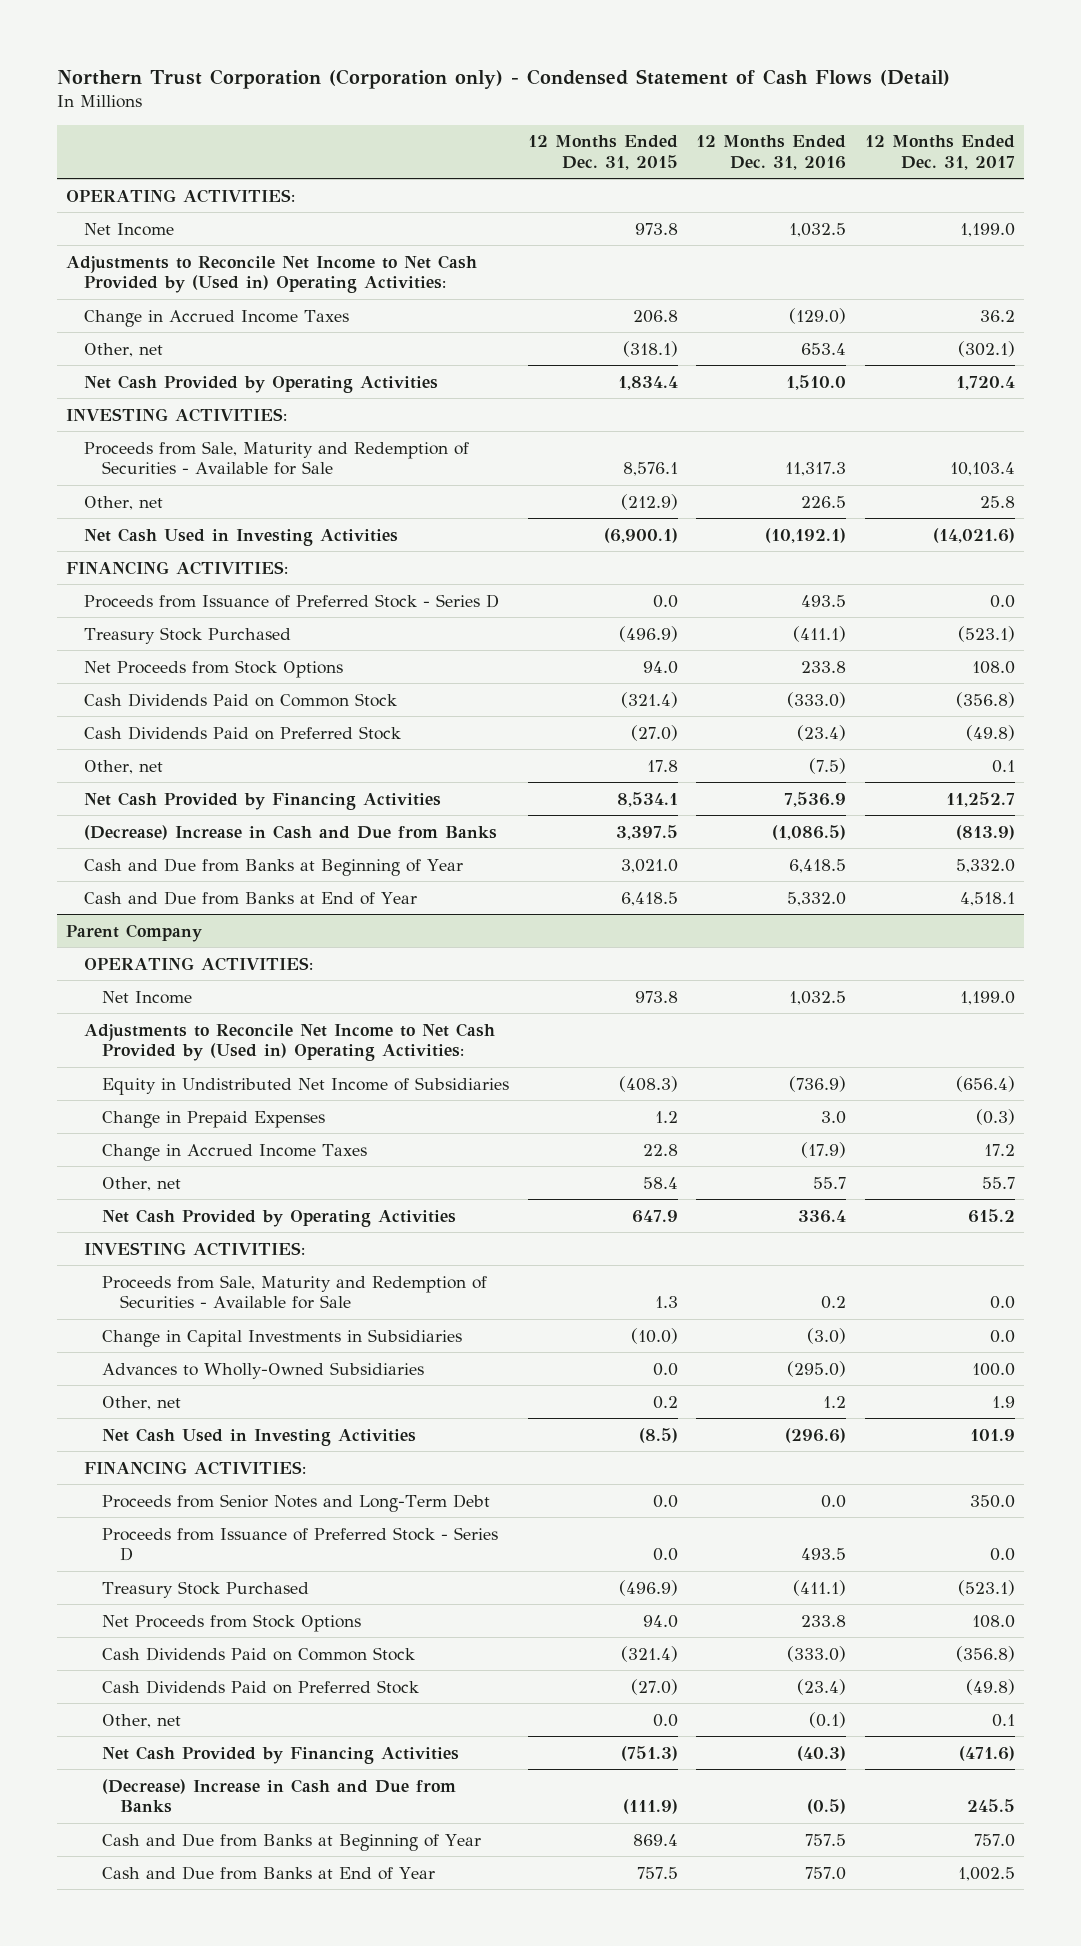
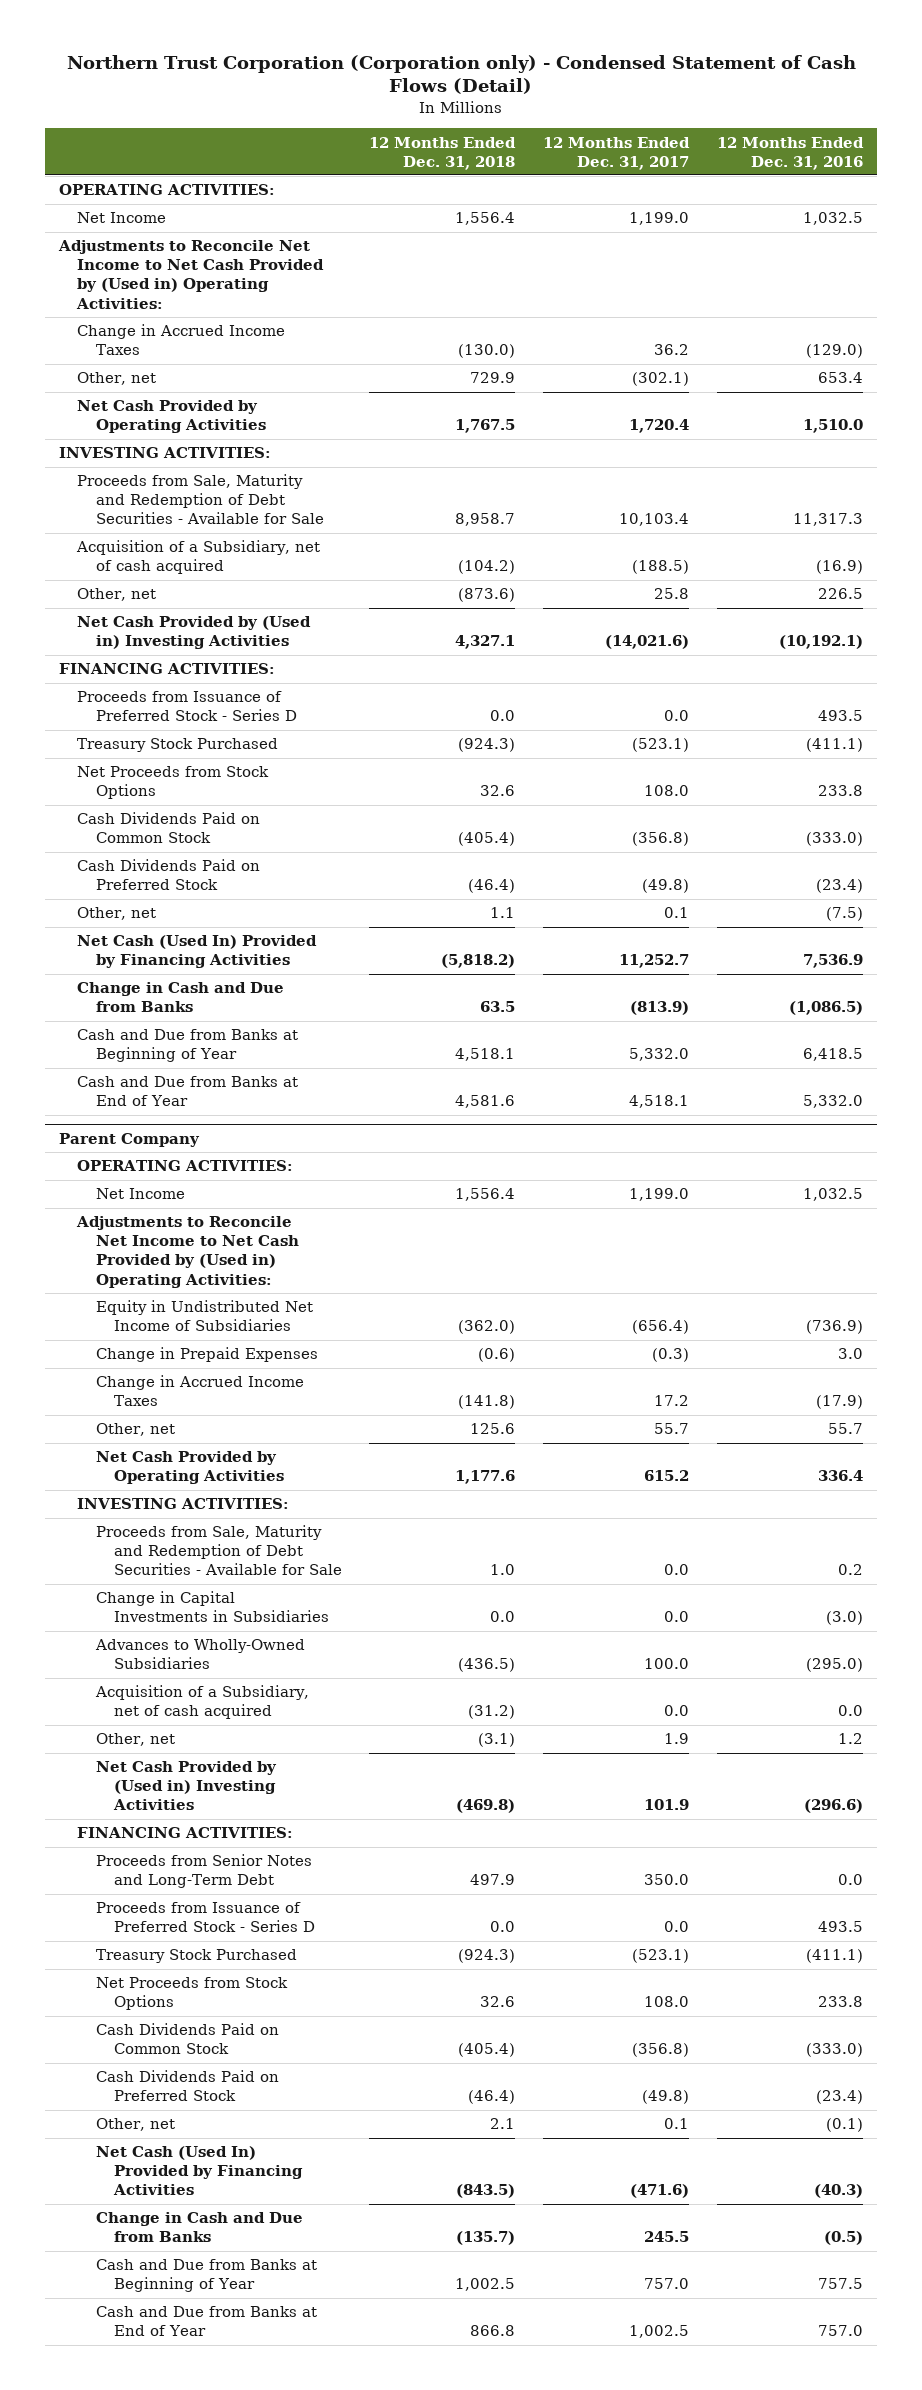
[527,135,678,170] 12 Months Ended Dec. 31, 2015 -> none
none -> [369,136,517,170] 12 Months Ended Dec. 31, 2018
[84,440,470,476] Proceeds from Sale, Maturity and Redemption of Securities - Available for Sale -> [77,474,324,525] Proceeds from Sale, Maturity and Redemption of Debt Securities - Available for Sale
none -> [76,540,321,575] Acquisition of a Subsidiary, net of cash acquired
[84,527,399,546] Net Cash Used in Investing Activities -> [77,616,312,650] Net Cash Provided by (Used in) Investing Activities
[84,791,442,810] Net Cash Provided by Financing Activities -> [77,935,318,969] Net Cash (Used In) Provided by Financing Activities
[84,824,498,840] (Decrease) Increase in Cash and Due from Banks -> [77,982,285,1013] Change in Cash and Due from Banks
[102,1274,488,1310] Proceeds from Sale, Maturity and Redemption of Securities - Available for Sale -> [95,1525,342,1576] Proceeds from Sale, Maturity and Redemption of Debt Securities - Available for Sale
none -> [94,1685,309,1720] Acquisition of a Subsidiary, net of cash acquired
[102,1427,417,1446] Net Cash Used in Investing Activities -> [95,1761,277,1811] Net Cash Provided by (Used in) Investing Activities
[102,1745,460,1764] Net Cash Provided by Financing Activities -> [95,2146,303,2196] Net Cash (Used In) Provided by Financing Activities
[102,1778,457,1814] (Decrease) Increase in Cash and Due from Banks -> [95,2212,303,2243] Change in Cash and Due from Banks

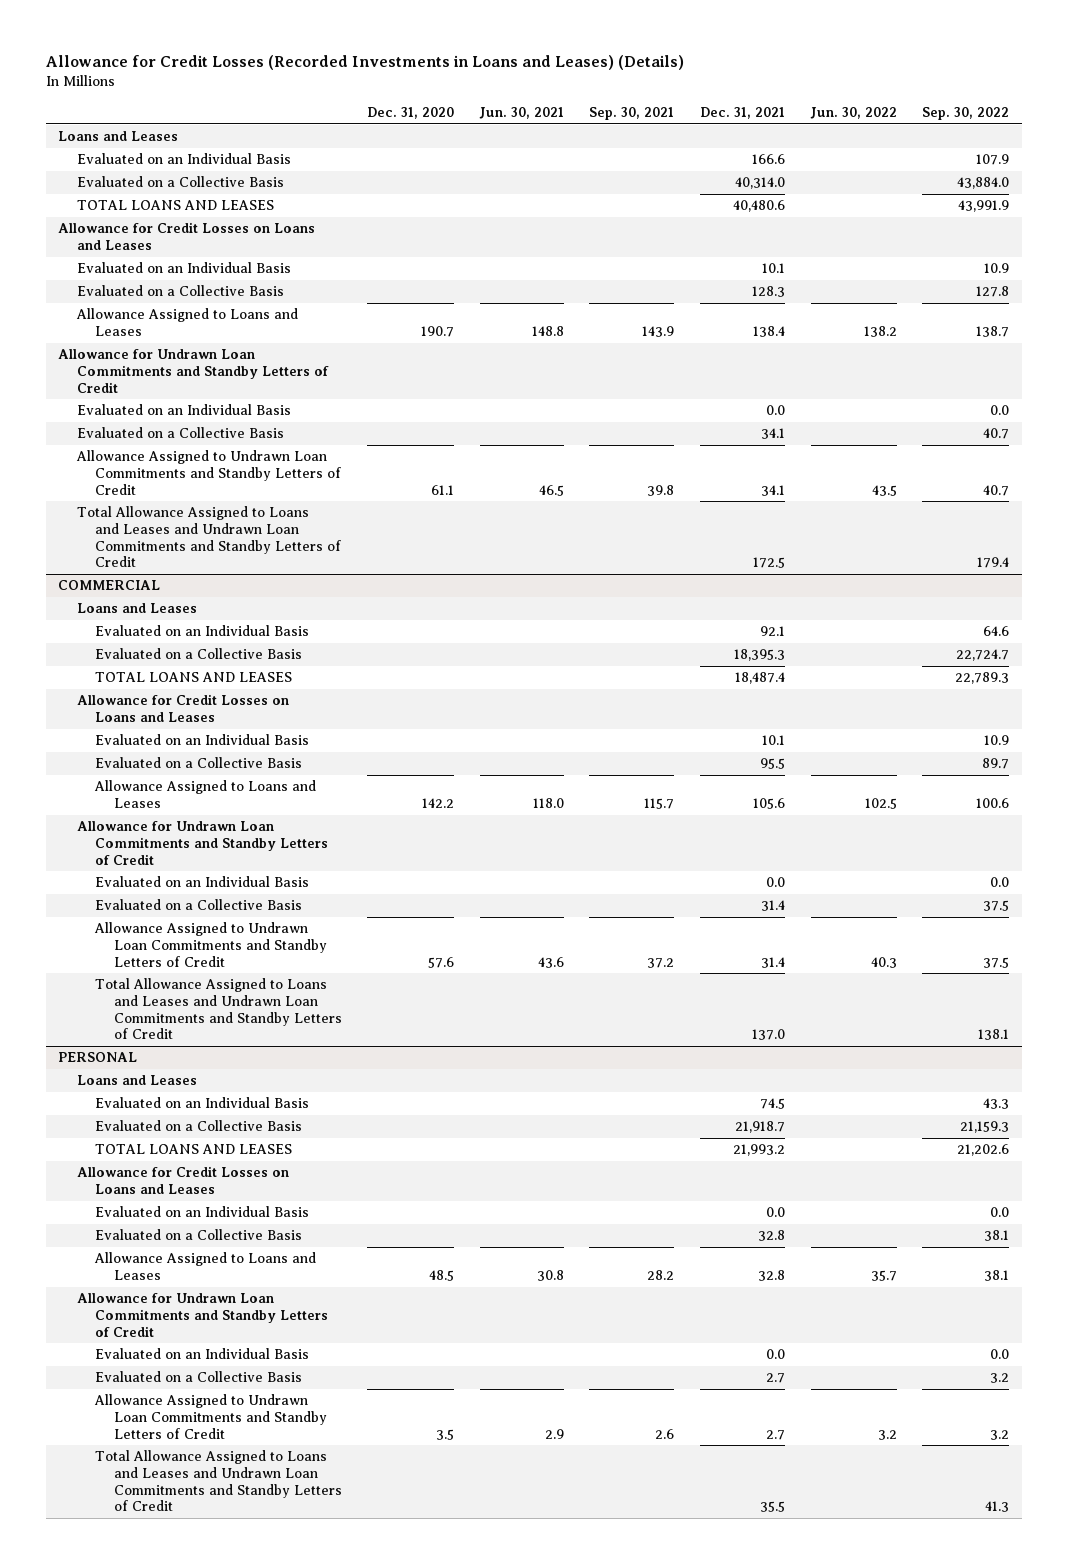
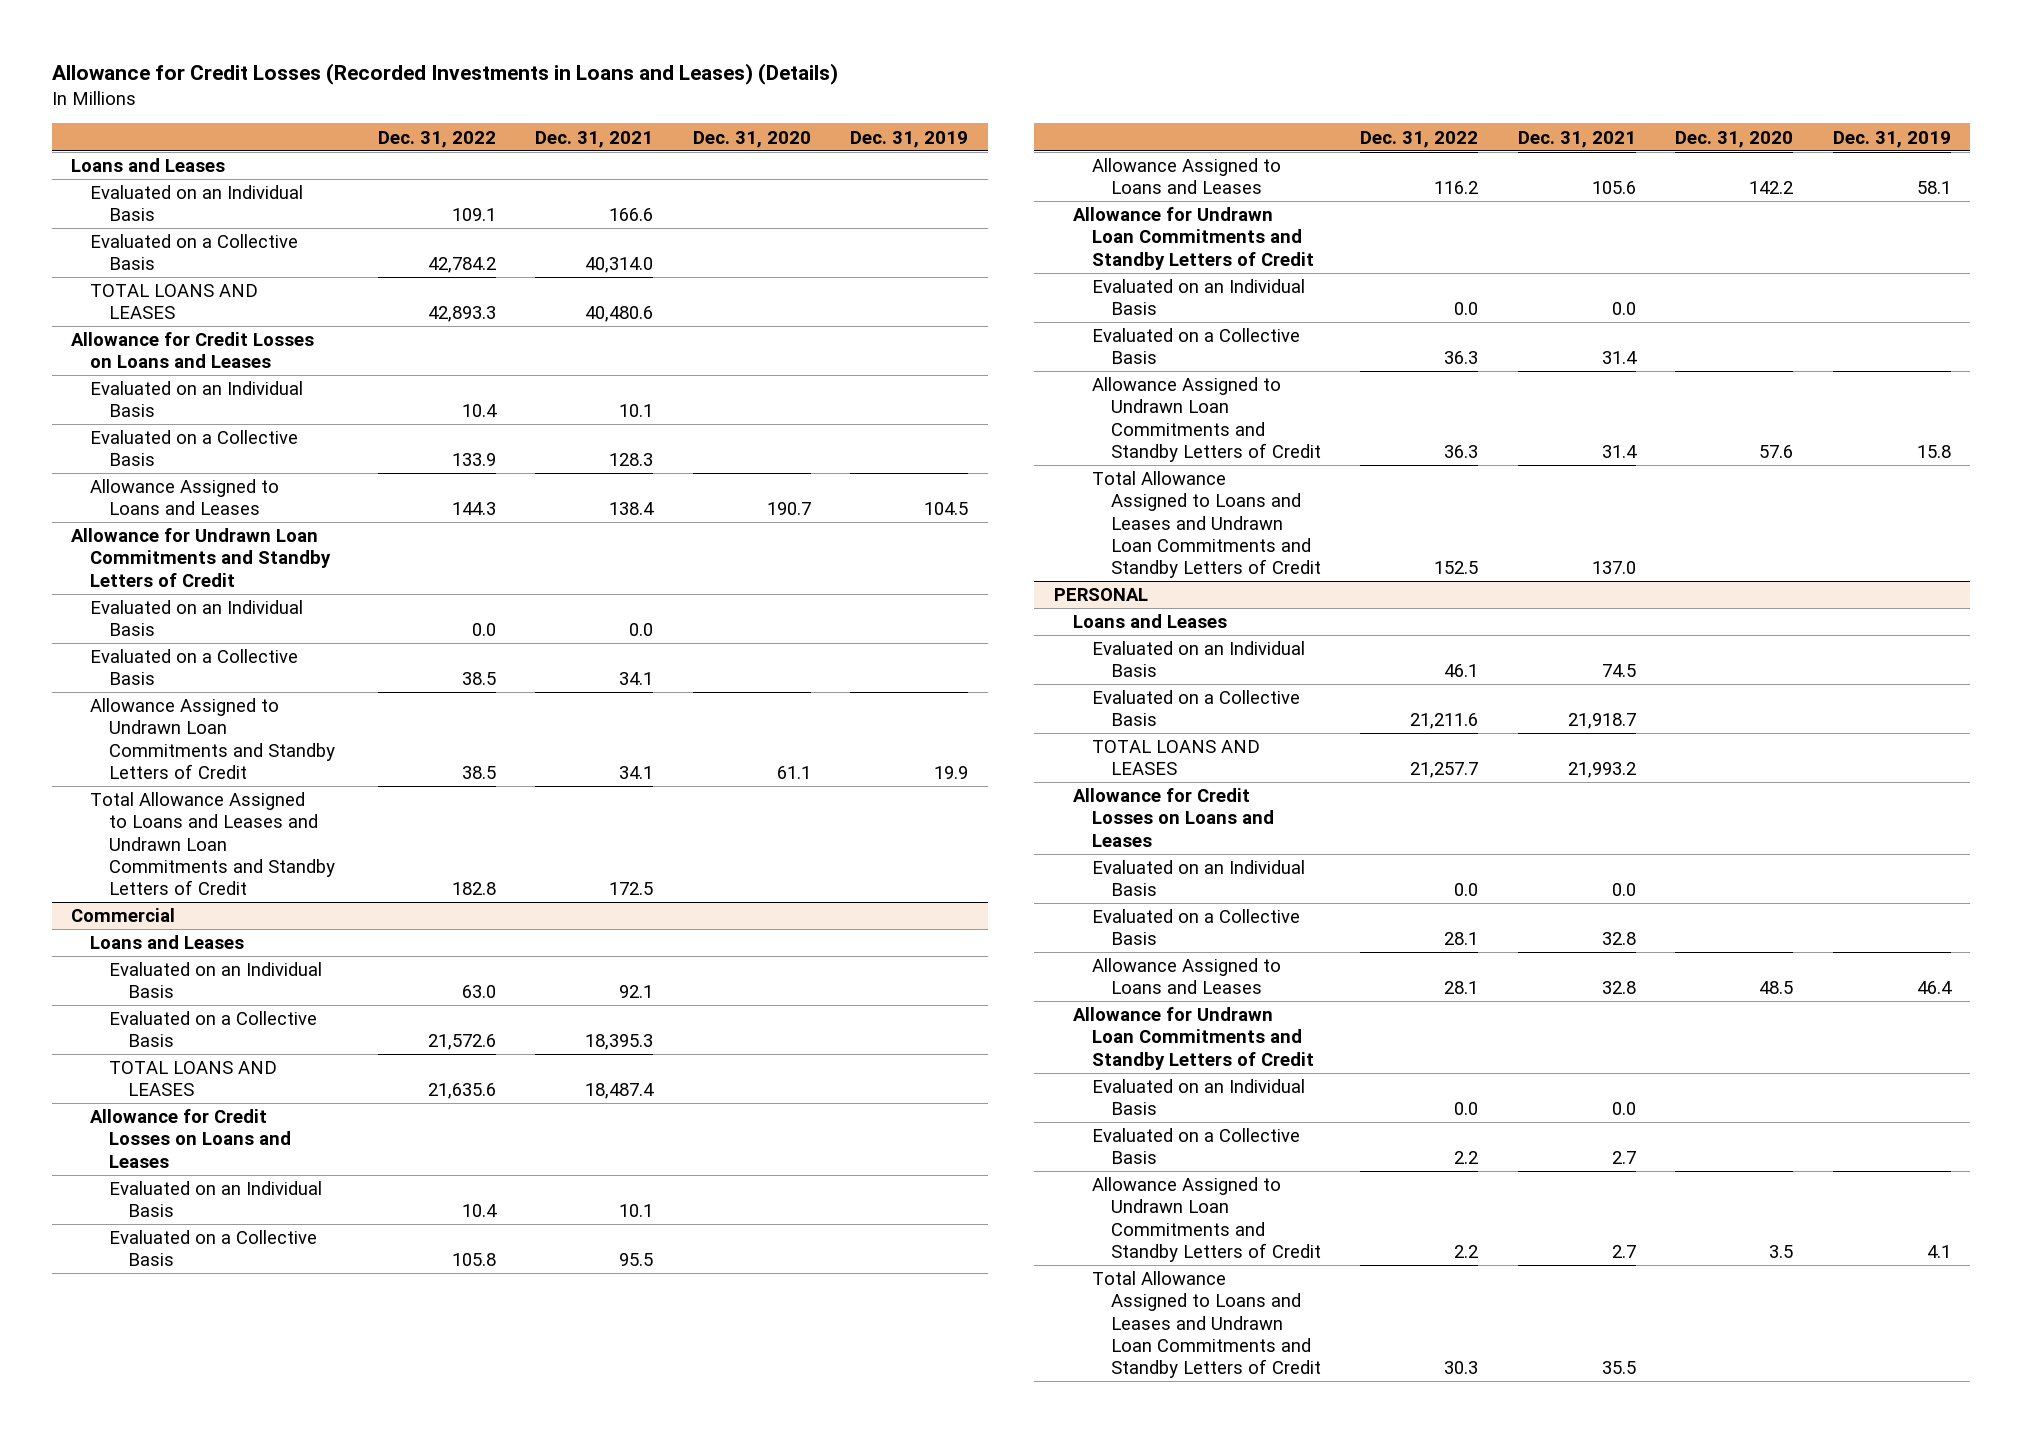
[478,106,564,119] Jun. 30, 2021 -> none
[589,106,675,120] Sep. 30, 2021 -> none
[809,106,897,119] Jun. 30, 2022 -> none
[922,106,1010,120] Sep. 30, 2022 -> none
none -> [377,130,496,148] Dec. 31, 2022
none -> [850,130,969,148] Dec. 31, 2019
[58,580,161,591] COMMERCIAL -> [71,908,176,923] Commercial

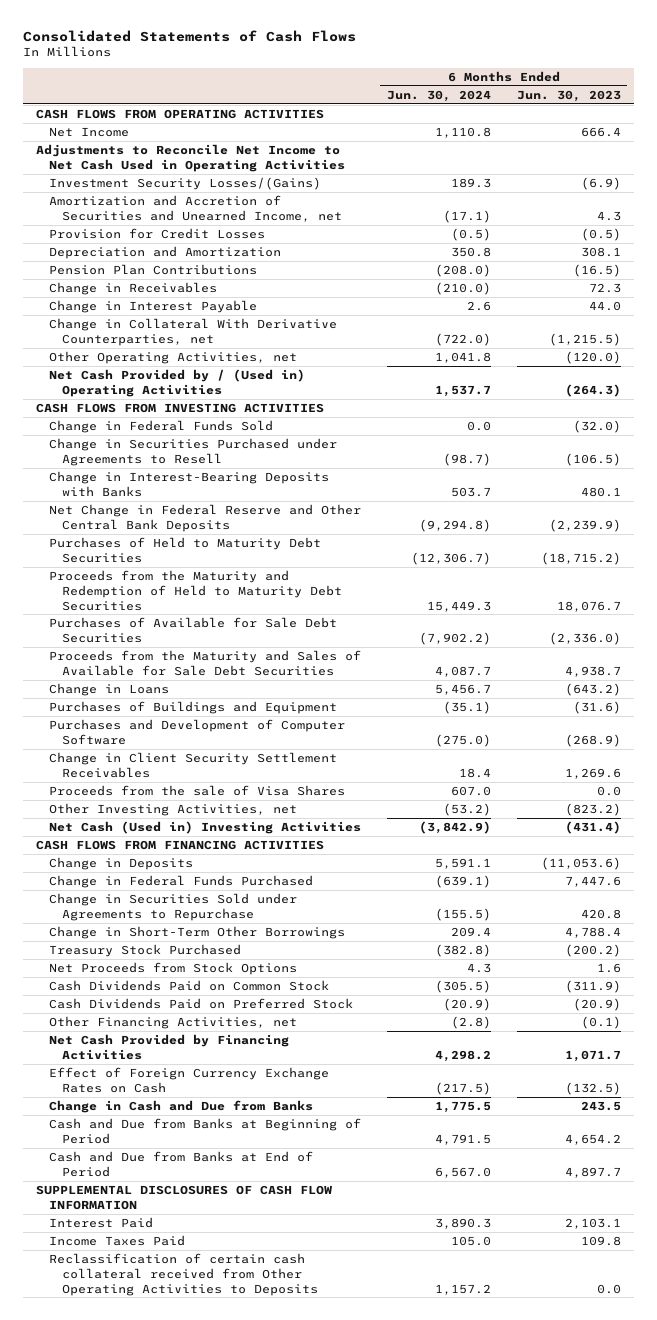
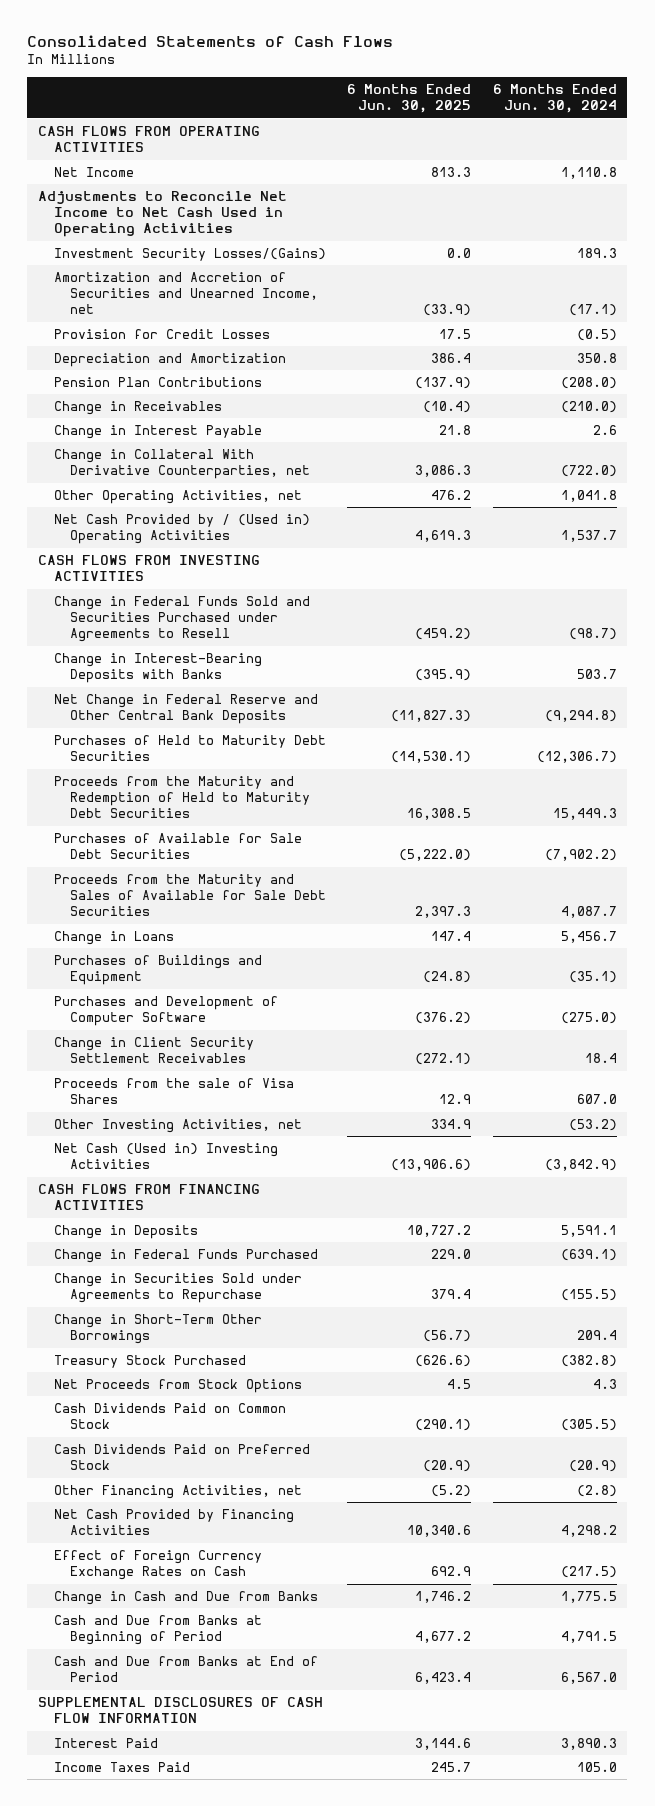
[516,89,621,102] Jun. 30, 2023 -> none
none -> [347,84,472,114] 6 Months Ended Jun. 30, 2025
[48,419,273,433] Change in Federal Funds Sold -> none
[48,437,337,466] Change in Securities Purchased under Agreements to Resell -> [54,596,311,643] Change in Federal Funds Sold and Securities Purchased under Agreements to Resell
[48,1252,318,1296] Reclassification of certain cash collateral received from Other Operating Activities to Deposits -> none

